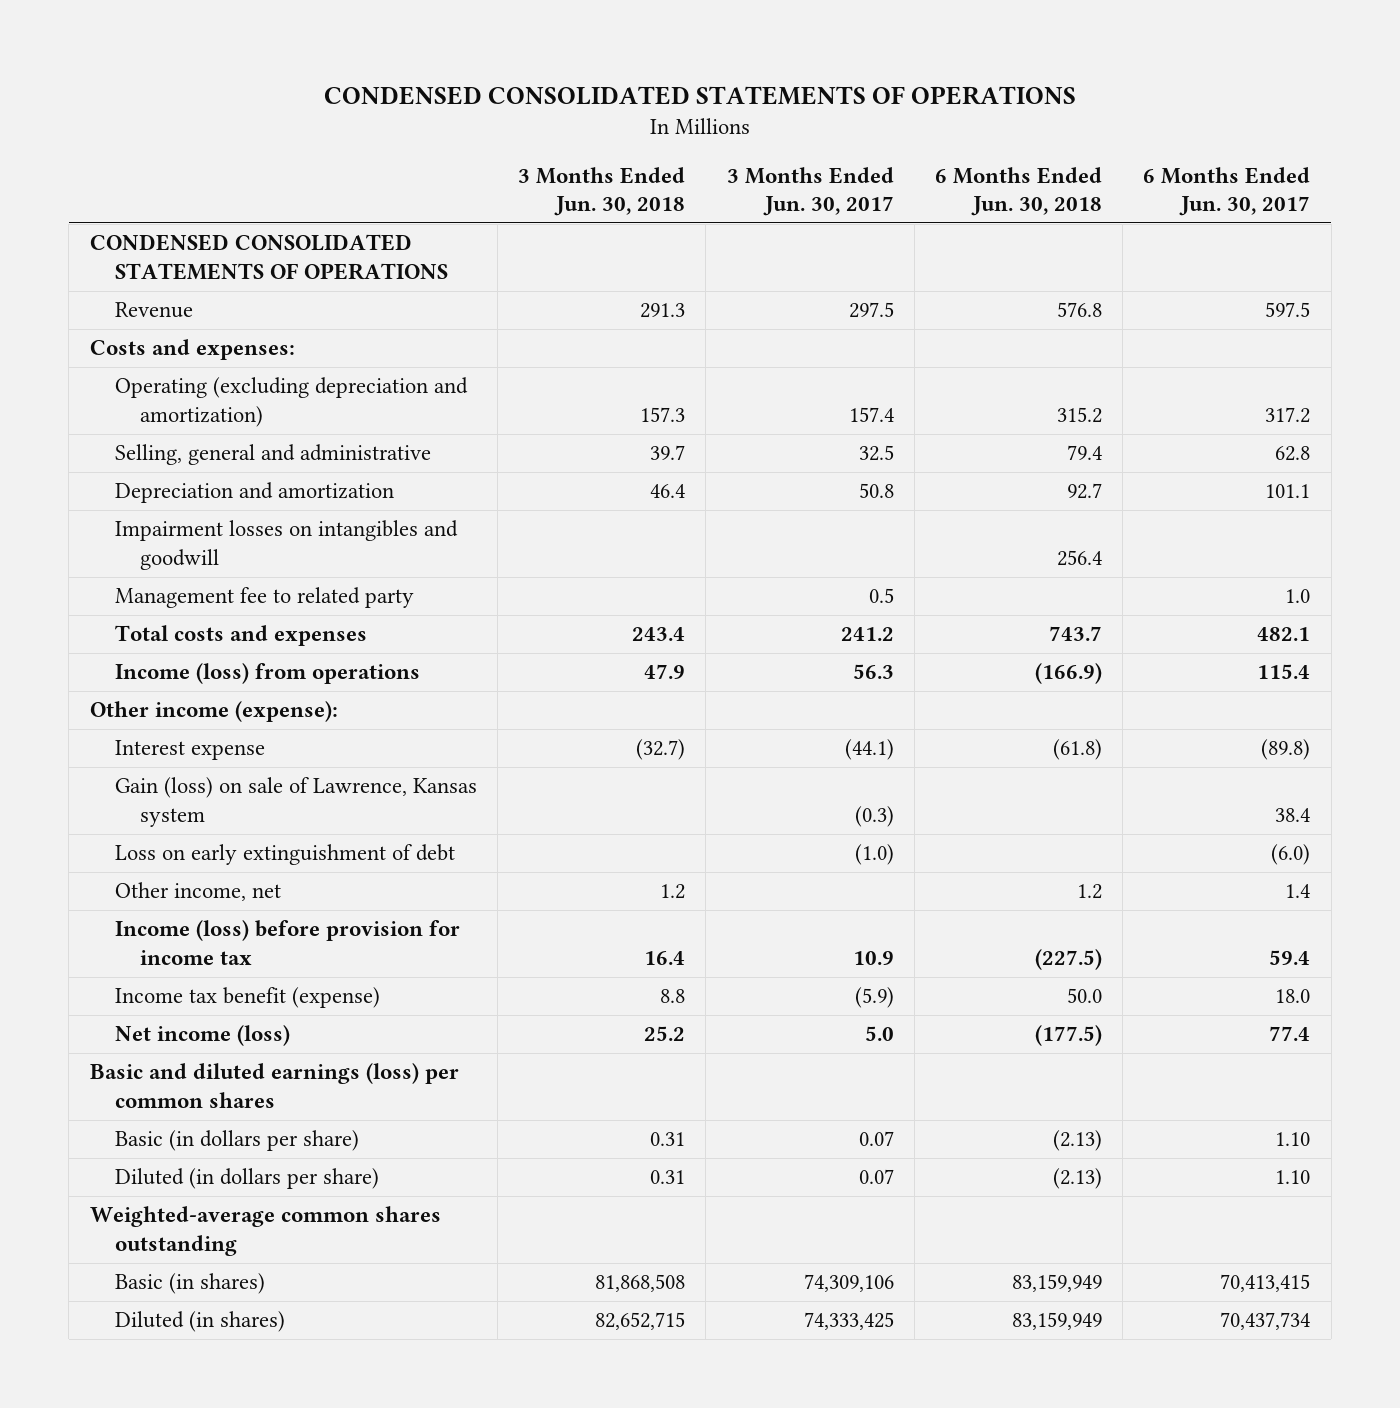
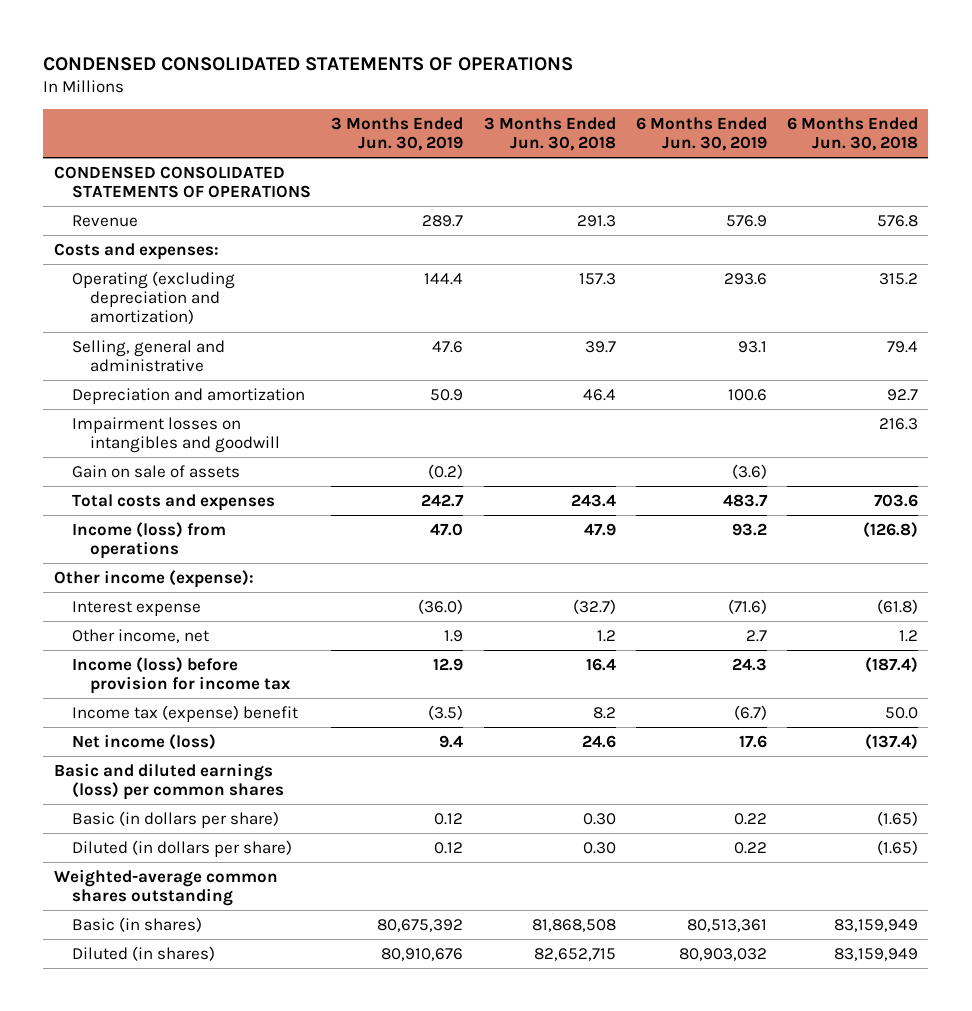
[726,166,894,216] 3 Months Ended Jun. 30, 2017 -> none
[1143,166,1311,216] 6 Months Ended Jun. 30, 2017 -> none
none -> [331,116,464,151] 3 Months Ended Jun. 30, 2019
none -> [635,116,767,151] 6 Months Ended Jun. 30, 2019
[114,587,414,609] Management fee to related party -> none
[1057,549,1103,566] 256.4 -> [879,417,919,430] 216.3
none -> [71,464,240,478] Gain on sale of assets
[1049,626,1103,642] 743.7 -> [874,493,919,507] 703.6
[1035,663,1103,685] (166.9) -> [863,521,919,538] (126.8)
[114,777,477,827] Gain (loss) on sale of Lawrence, Kansas system -> none
[114,844,455,866] Loss on early extinguishment of debt -> none
[1035,948,1103,970] (227.5) -> [865,656,919,673] (187.4)
[114,987,380,1009] Income tax benefit (expense) -> [71,704,298,722] Income tax (expense) benefit
[660,989,686,1004] 8.8 -> [592,706,616,719] 8.2
[644,1026,686,1042] 25.2 -> [581,734,616,748] 24.6
[1035,1025,1103,1047] (177.5) -> [865,733,919,750] (137.4)
[650,1132,686,1147] 0.31 -> [582,812,616,825] 0.30
[1053,1130,1103,1152] (2.13) -> [877,810,919,826] (1.65)
[650,1170,686,1185] 0.31 -> [582,841,616,854] 0.30
[1053,1168,1103,1190] (2.13) -> [877,839,919,855] (1.65)

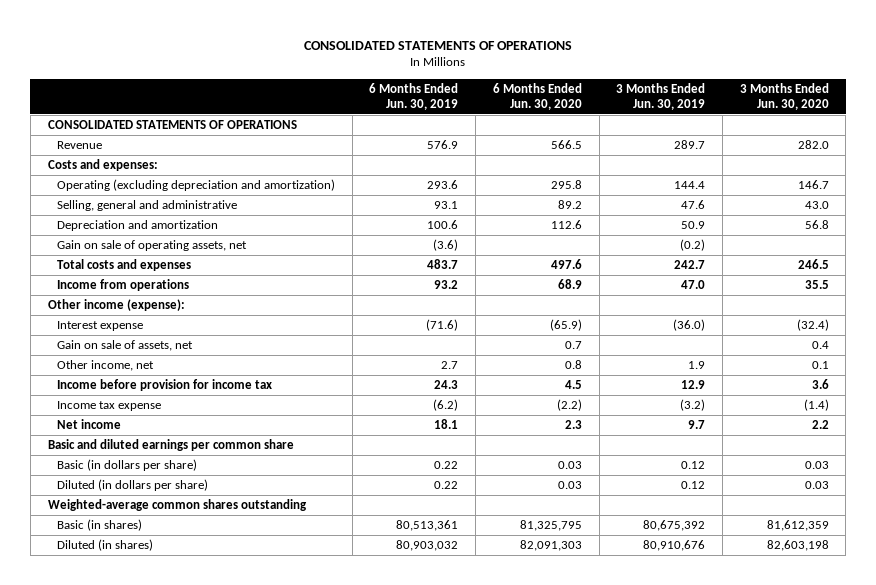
[43,56,574,71] CONDENSED CONSOLIDATED STATEMENTS OF OPERATIONS -> [304,40,573,50] CONSOLIDATED STATEMENTS OF OPERATIONS
[483,116,616,151] 3 Months Ended Jun. 30, 2018 -> none
[787,116,919,151] 6 Months Ended Jun. 30, 2018 -> none
none -> [492,82,582,110] 6 Months Ended Jun. 30, 2020
none -> [739,82,829,110] 3 Months Ended Jun. 30, 2020
[53,165,311,199] CONDENSED CONSOLIDATED STATEMENTS OF OPERATIONS -> [47,120,297,130] CONSOLIDATED STATEMENTS OF OPERATIONS
[71,416,281,454] Impairment losses on intangibles and goodwill -> none
[71,464,240,478] Gain on sale of assets -> [56,240,247,252] Gain on sale of operating assets, net
[71,521,226,560] Income (loss) from operations -> [56,279,189,292] Income from operations
none -> [56,340,193,352] Gain on sale of assets, net
[71,656,292,695] Income (loss) before provision for income tax -> [56,379,272,392] Income before provision for income tax
[71,704,298,722] Income tax (expense) benefit -> [56,401,161,412] Income tax expense
[428,704,464,720] (3.5) -> [680,399,706,412] (3.2)
[733,704,767,720] (6.7) -> [433,399,459,412] (6.2)
[71,733,216,750] Net income (loss) -> [56,419,121,430] Net income
[439,734,464,748] 9.4 -> [688,420,706,430] 9.7
[738,734,767,748] 17.6 -> [434,419,459,430] 18.1
[53,762,284,801] Basic and diluted earnings (loss) per common shares -> [47,439,294,452] Basic and diluted earnings per common share

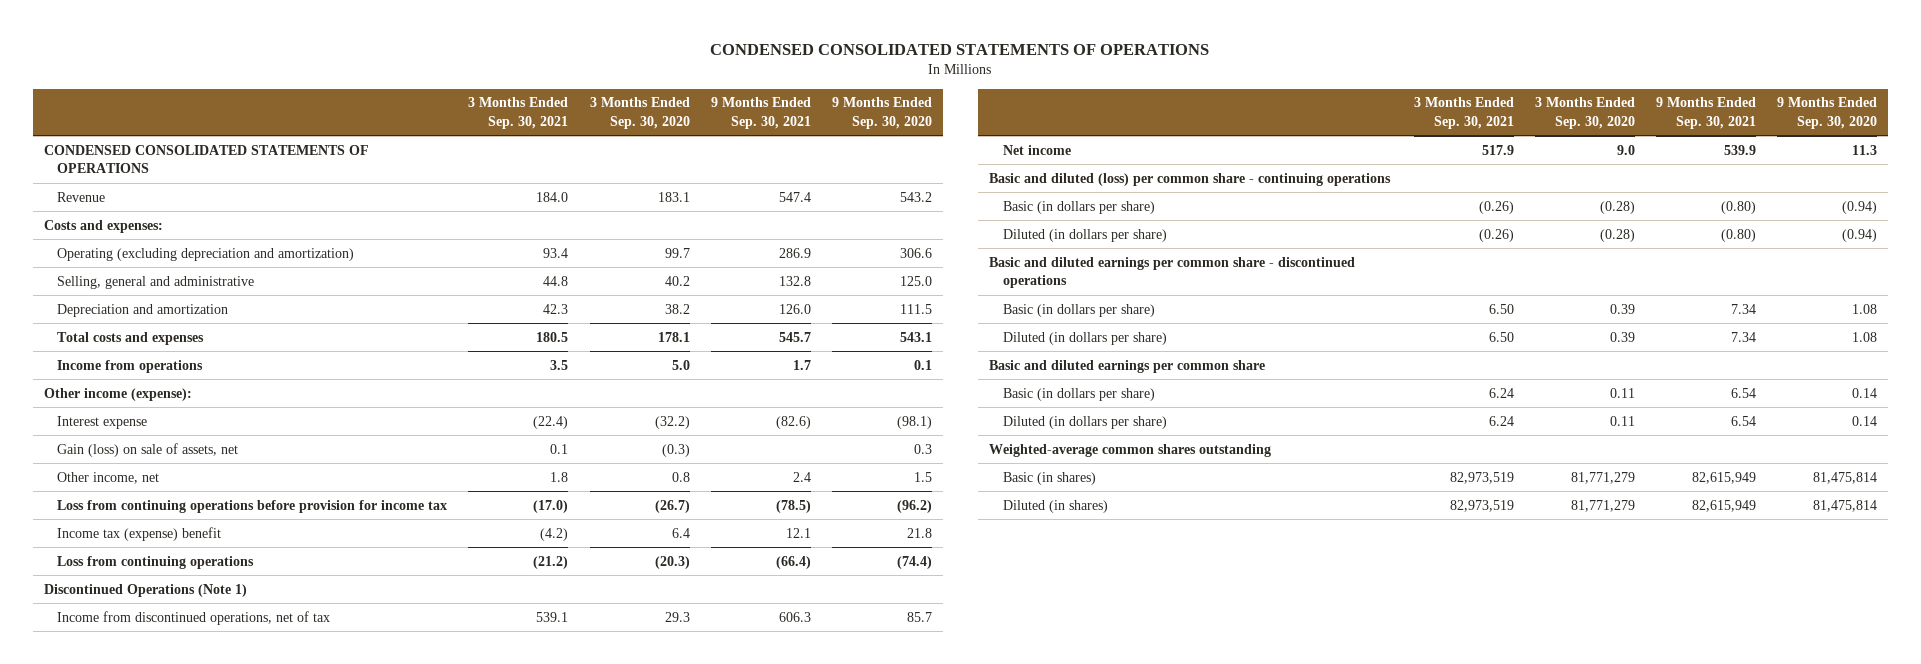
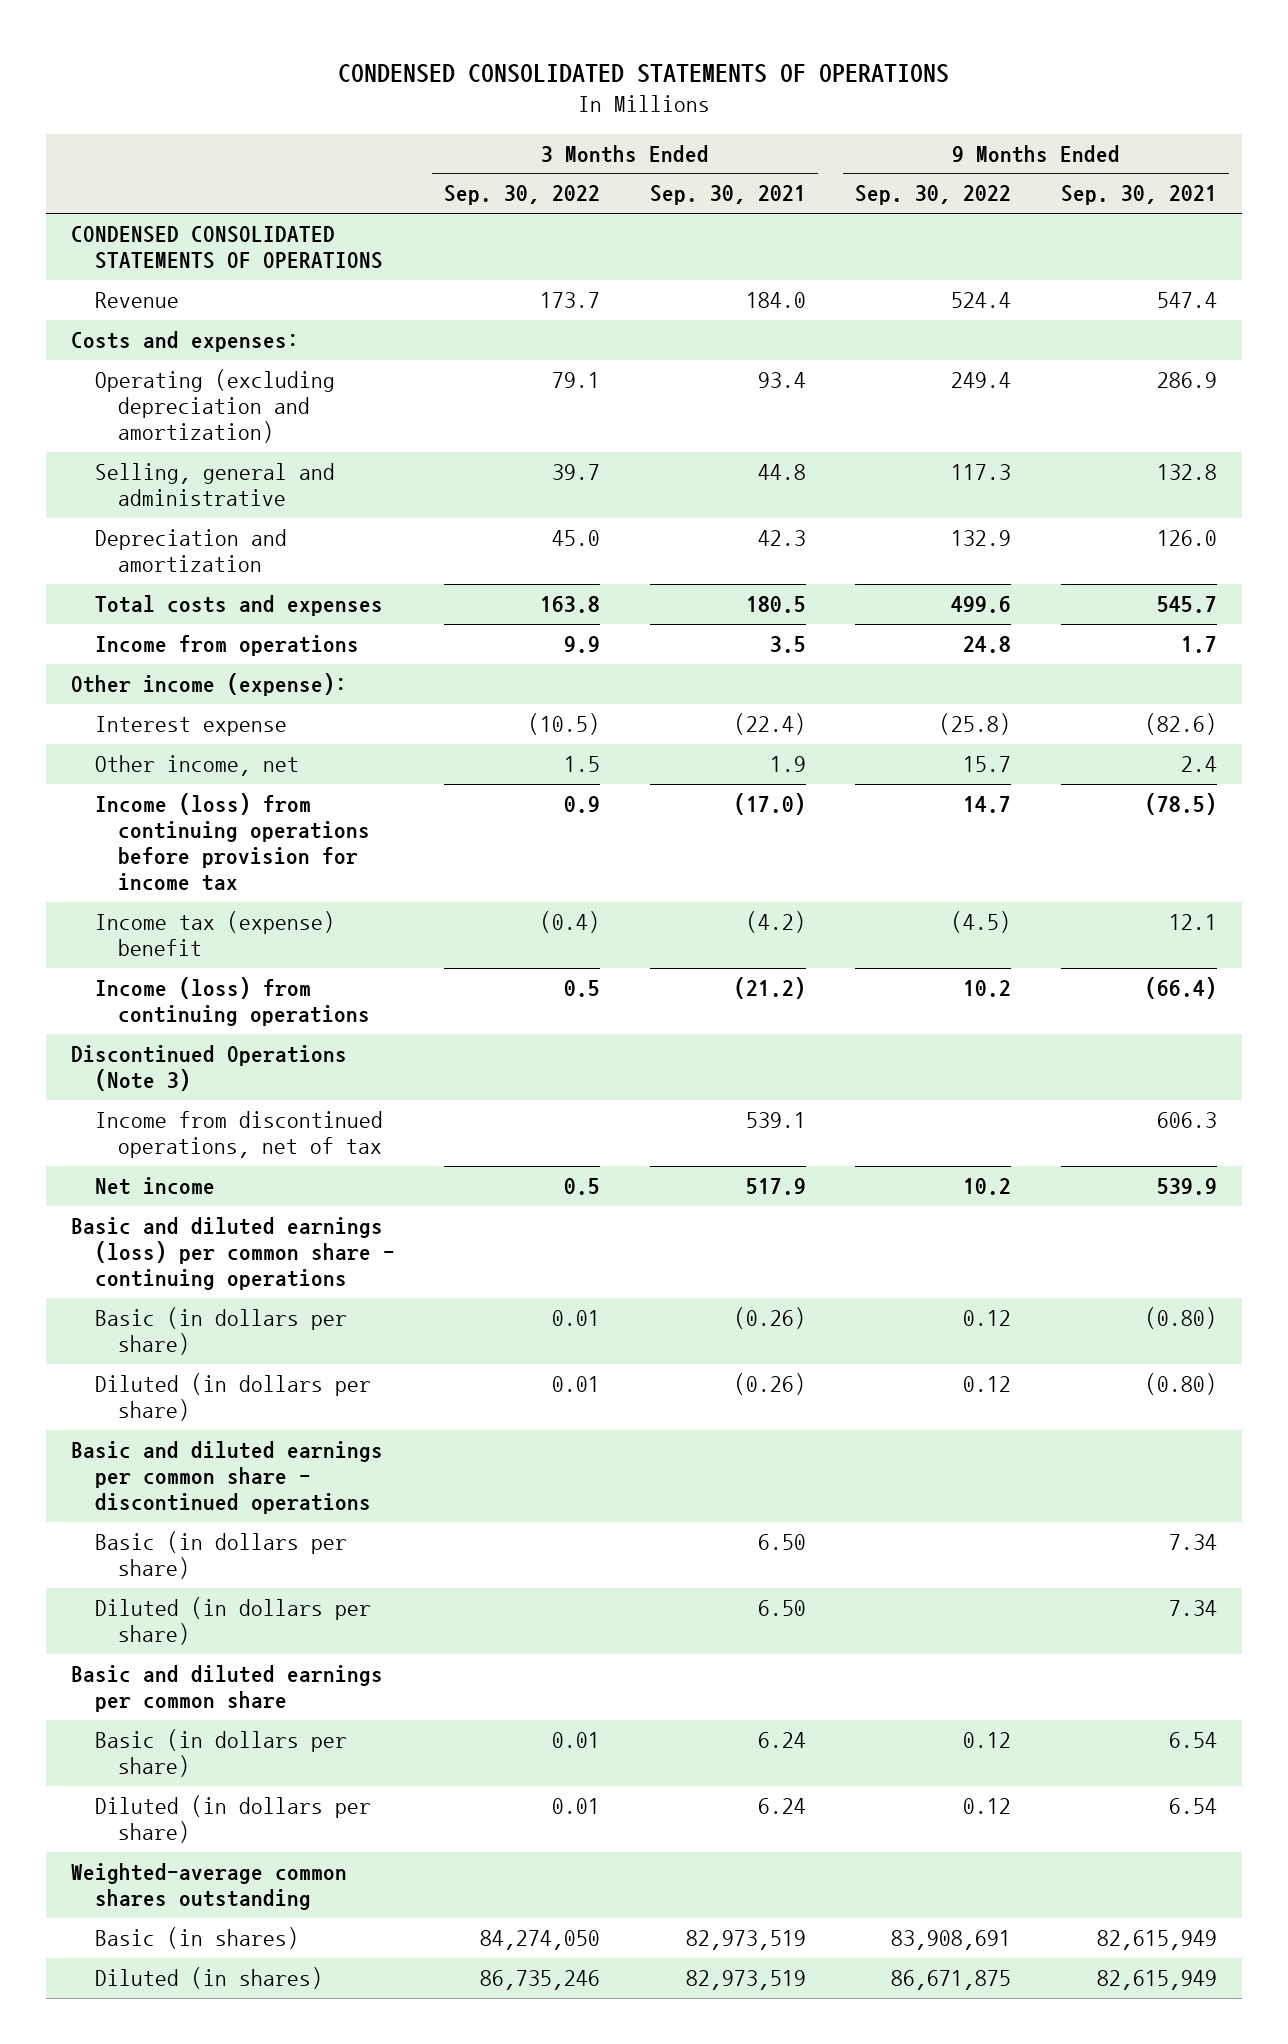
[589,97,690,129] 3 Months Ended Sep. 30, 2020 -> none
[832,97,933,129] 9 Months Ended Sep. 30, 2020 -> none
none -> [444,185,601,206] Sep. 30, 2022
none -> [855,185,1012,206] Sep. 30, 2022
[57,442,239,457] Gain (loss) on sale of assets, net -> none
[550,471,569,482] 1.8 -> [769,756,806,773] 1.9
[57,499,448,513] Loss from continuing operations before provision for income tax -> [94,793,371,892] Income (loss) from continuing operations before provision for income tax
[57,555,255,569] Loss from continuing operations -> [94,977,371,1027] Income (loss) from continuing operations
[43,583,247,597] Discontinued Operations (Note 1) -> [71,1045,348,1092] Discontinued Operations (Note 3)
[988,172,1391,186] Basic and diluted (loss) per common share - continuing operations -> [71,1217,395,1291] Basic and diluted earnings (loss) per common share - continuing operations

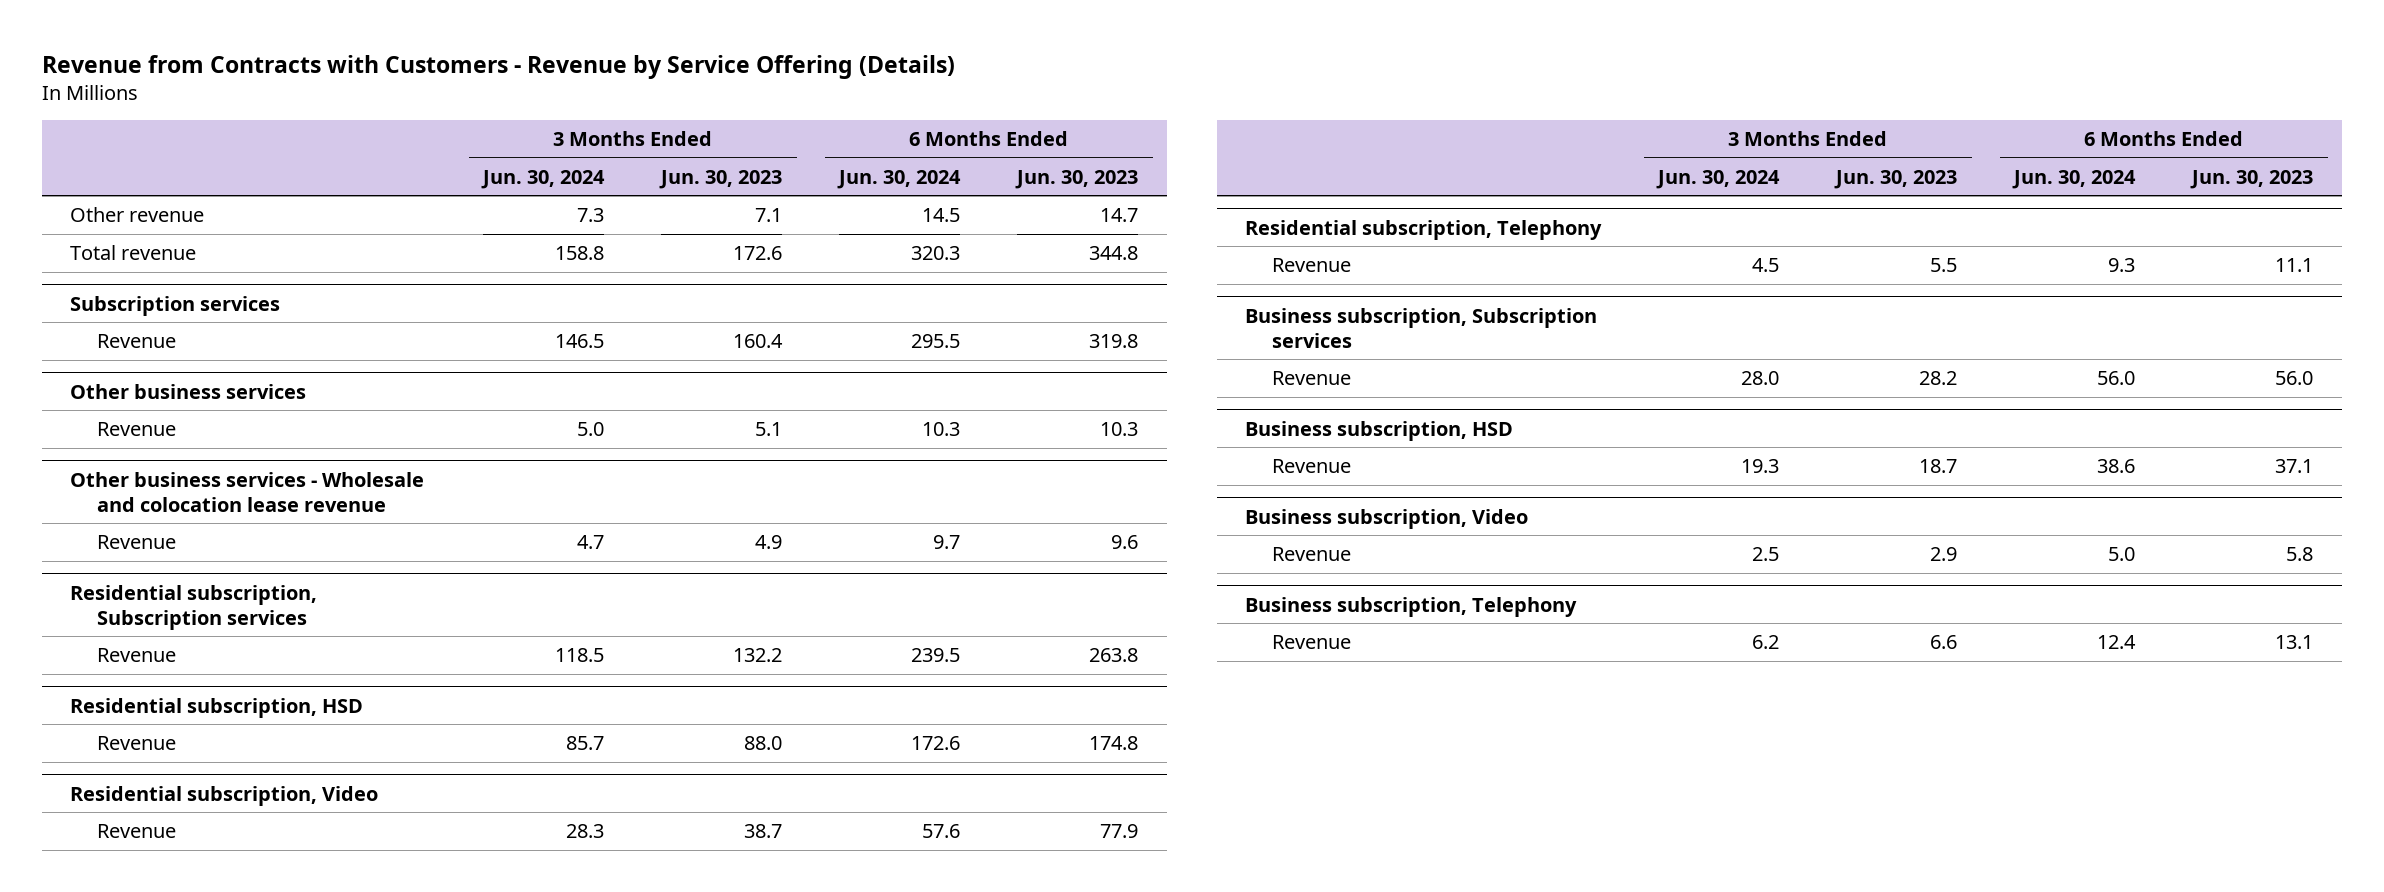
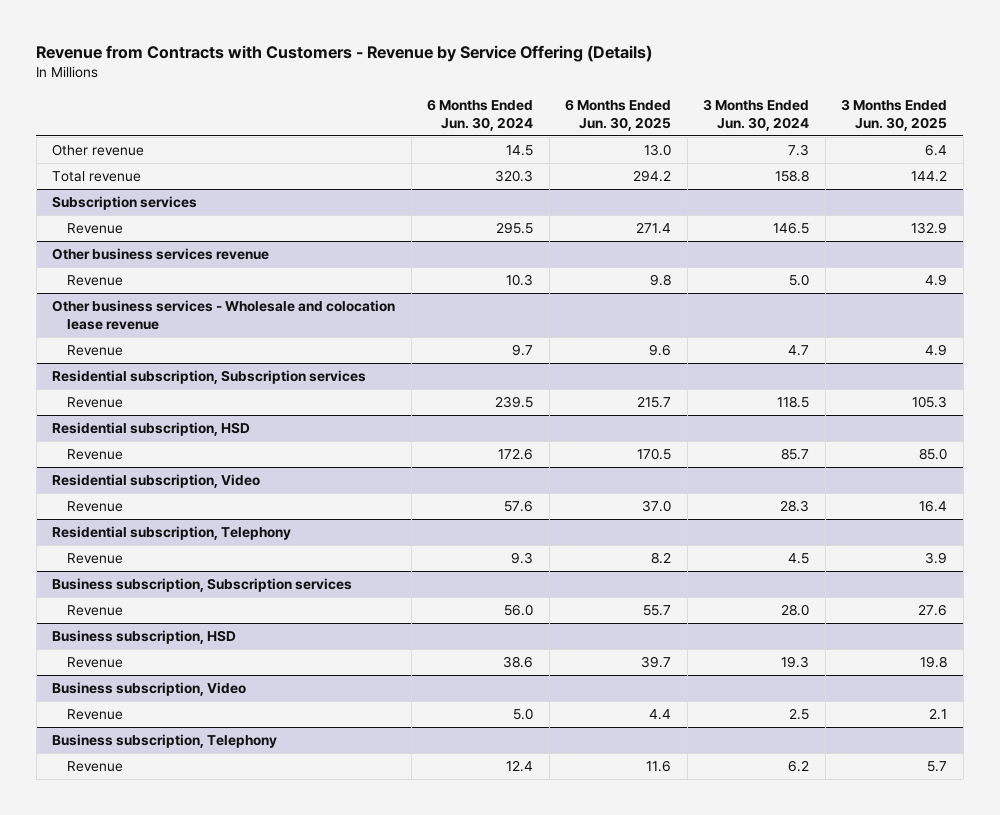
[659,169,783,189] Jun. 30, 2023 -> none
[1015,169,1139,189] Jun. 30, 2023 -> none
none -> [565,98,672,131] 6 Months Ended Jun. 30, 2025
none -> [841,98,948,131] 3 Months Ended Jun. 30, 2025
[70,383,307,399] Other business services -> [52,248,270,261] Other business services revenue

